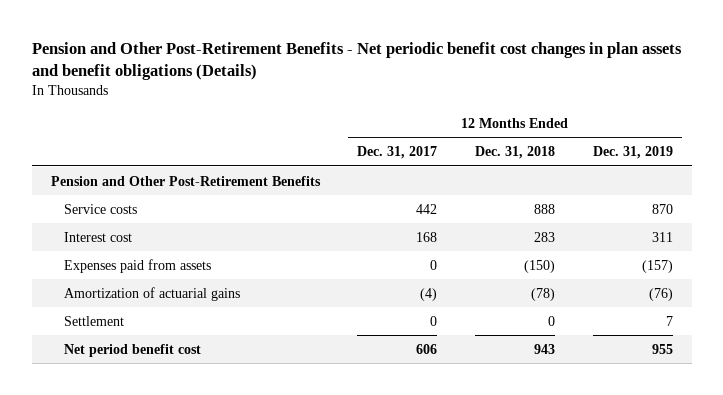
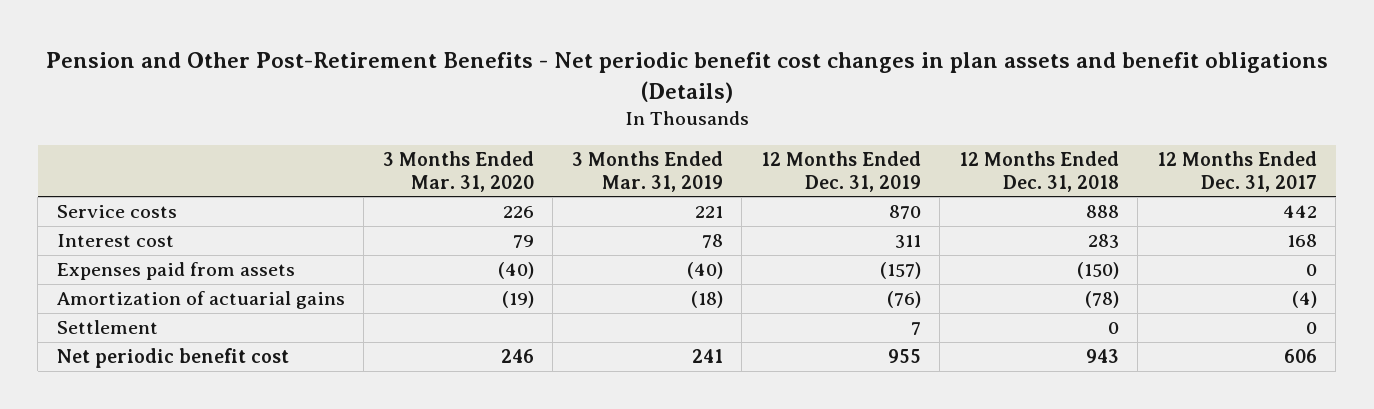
none -> [382,150,534,192] 3 Months Ended Mar. 31, 2020
none -> [571,150,723,192] 3 Months Ended Mar. 31, 2019
[50,175,321,186] Pension and Other Post-Retirement Benefits -> none
[63,343,201,357] Net period benefit cost -> [56,348,289,369] Net periodic benefit cost

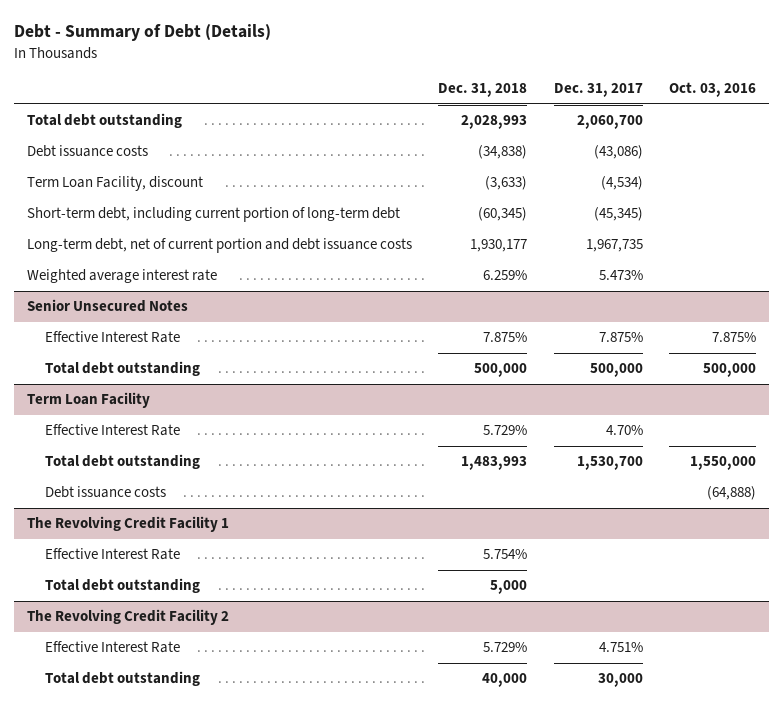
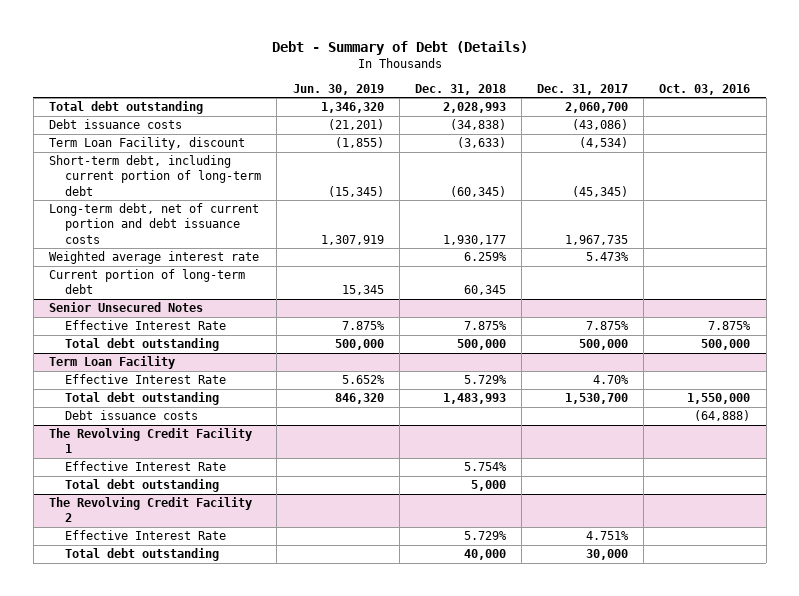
none -> [292,83,384,95] Jun. 30, 2019
none -> [48,269,245,295] Current portion of long-term debt

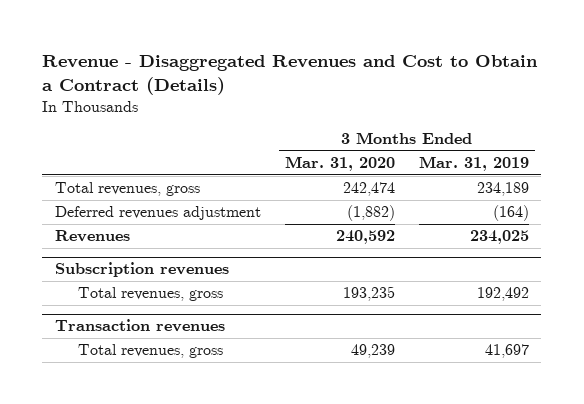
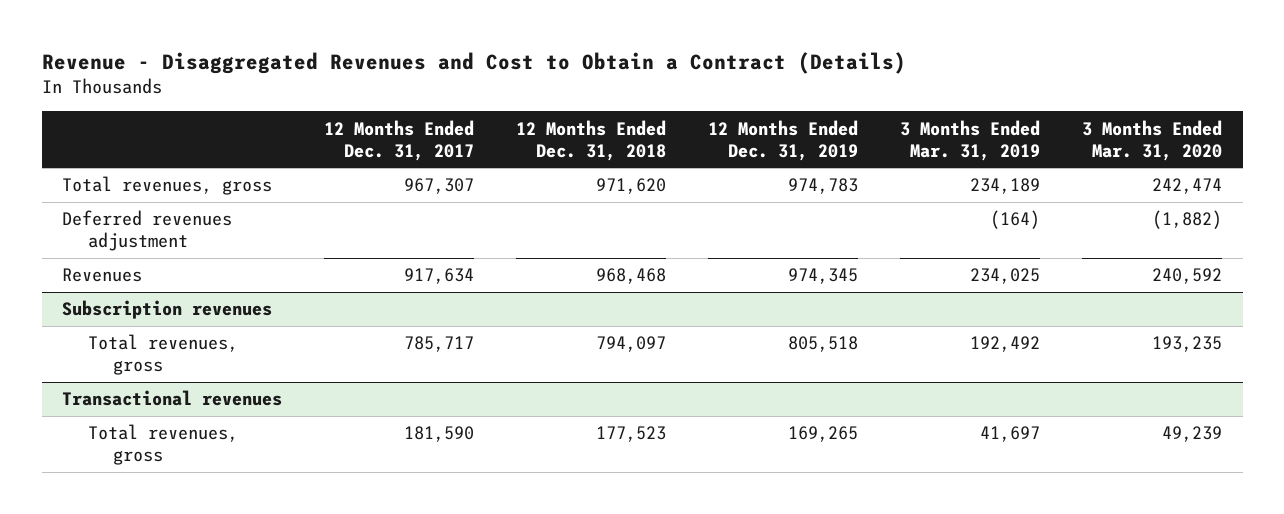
none -> [324,119,475,161] 12 Months Ended Dec. 31, 2017
none -> [516,119,667,161] 12 Months Ended Dec. 31, 2018
none -> [708,119,859,161] 12 Months Ended Dec. 31, 2019
[54,319,225,333] Transaction revenues -> [62,390,283,407] Transactional revenues

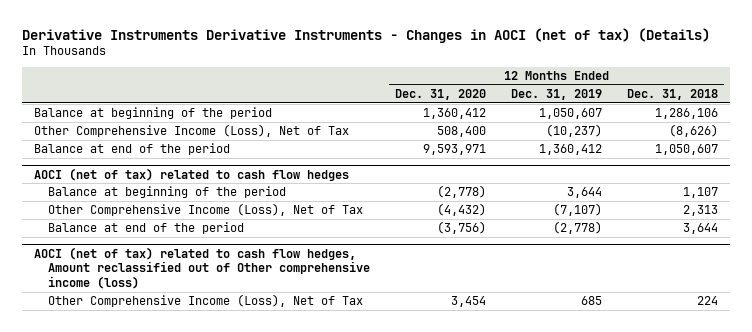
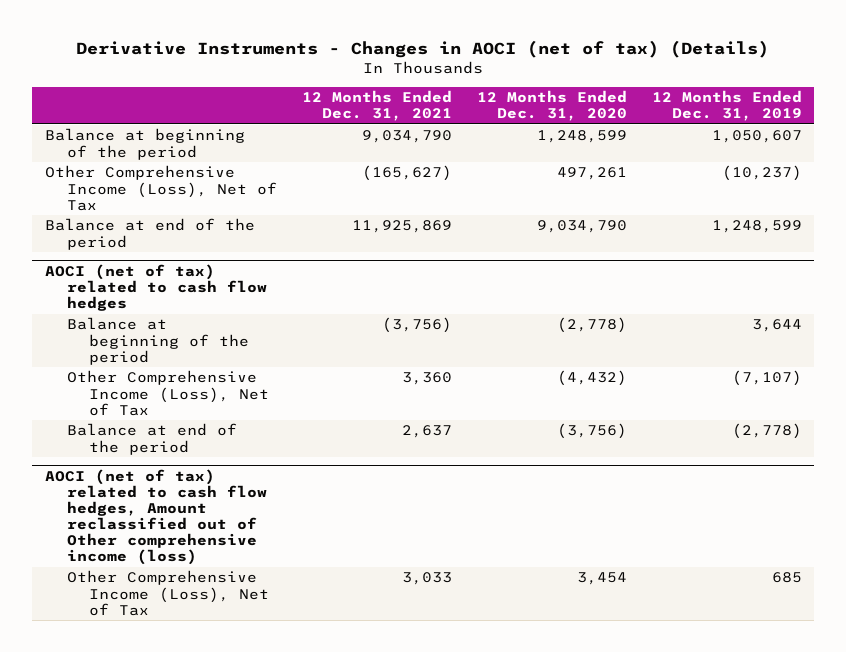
[21,27,710,43] Derivative Instruments Derivative Instruments - Changes in AOCI (net of tax) (Details) -> [76,39,770,58] Derivative Instruments - Changes in AOCI (net of tax) (Details)
[626,89,718,101] Dec. 31, 2018 -> none
none -> [301,89,452,122] 12 Months Ended Dec. 31, 2021
[423,108,487,120] 1,360,412 -> [536,130,627,144] 1,248,599
[437,126,487,138] 508,400 -> [556,167,627,181] 497,261
[423,144,487,156] 9,593,971 -> [536,220,627,234] 9,034,790
[539,144,603,156] 1,360,412 -> [711,220,802,234] 1,248,599

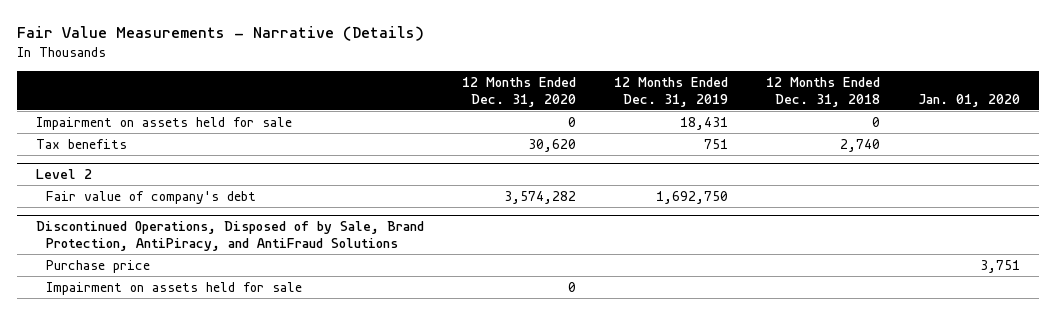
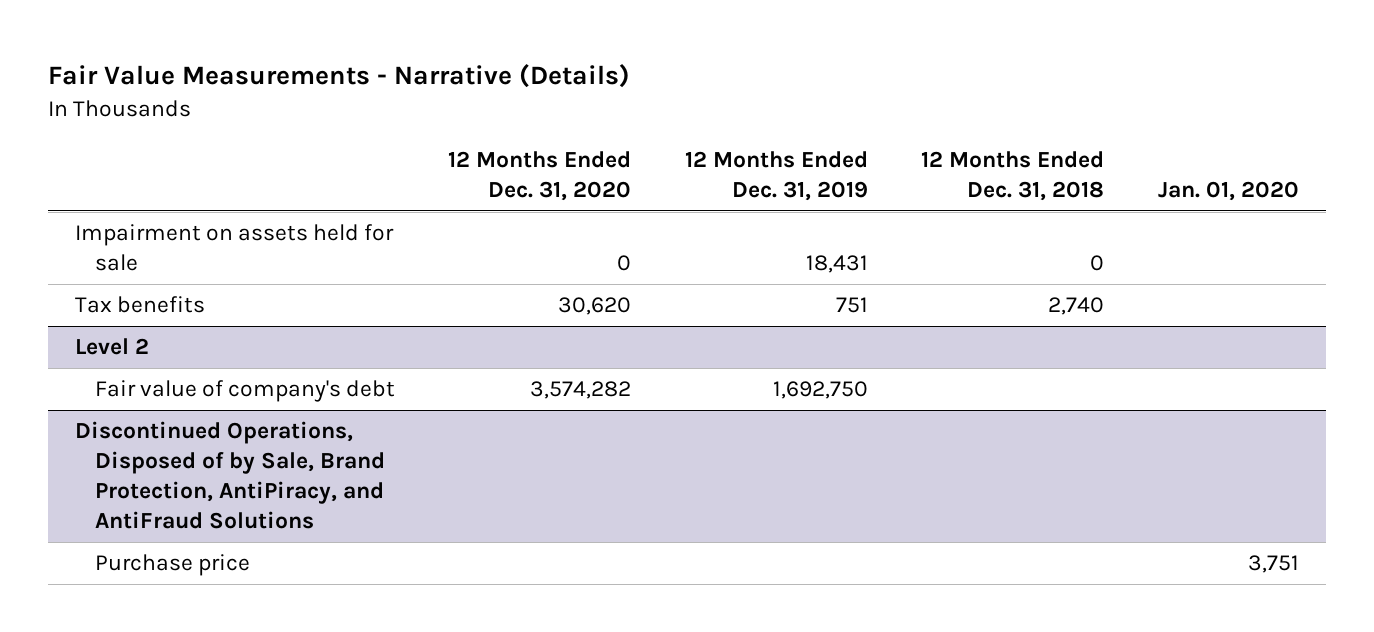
[46,281,303,295] Impairment on assets held for sale -> none

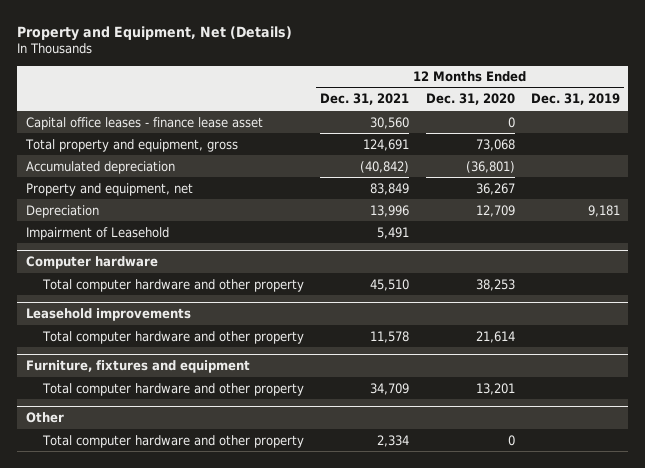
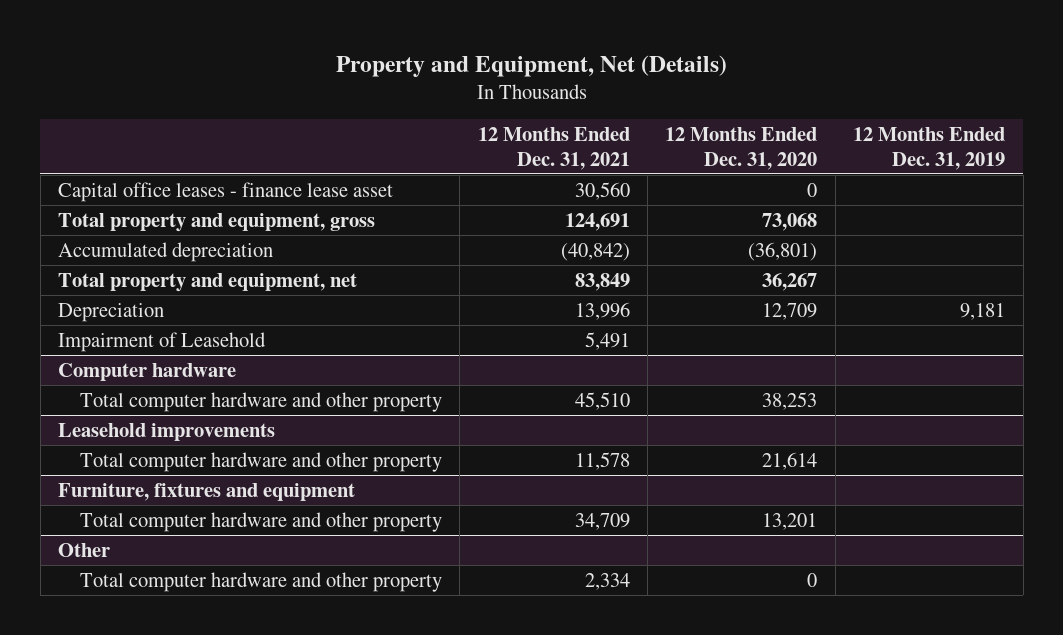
[25,182,193,196] Property and equipment, net -> [57,272,357,292] Total property and equipment, net

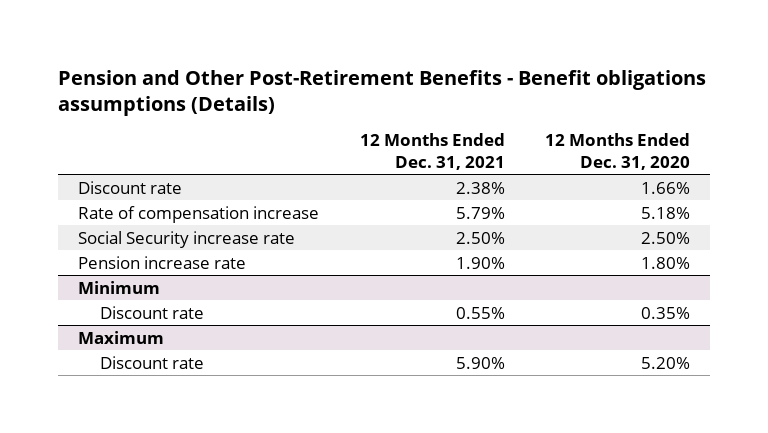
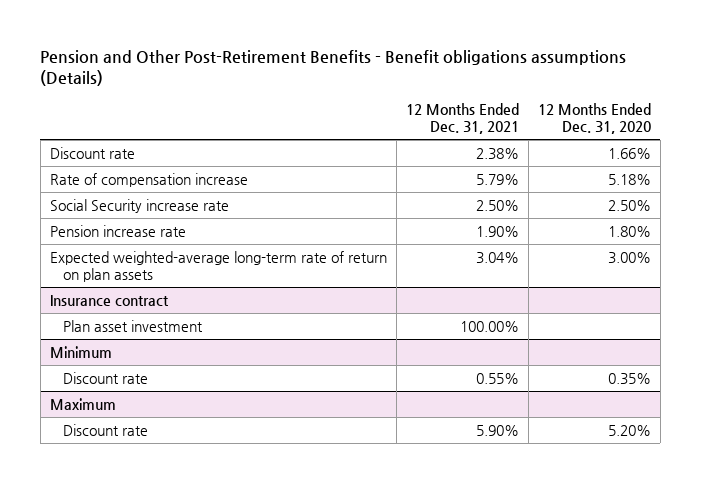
none -> [49,250,387,282] Expected weighted-average long-term rate of return on plan assets
none -> [49,294,169,306] Insurance contract
none -> [63,319,204,332] Plan asset investment

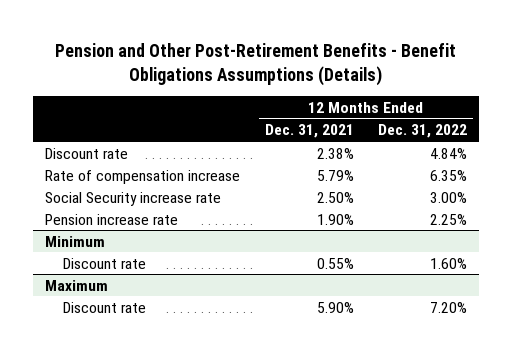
[40,49,627,86] Pension and Other Post-Retirement Benefits - Benefit obligations assumptions (Details) -> [55,43,457,86] Pension and Other Post-Retirement Benefits - Benefit Obligations Assumptions (Details)
[537,103,651,135] 12 Months Ended Dec. 31, 2020 -> none
none -> [377,124,467,139] Dec. 31, 2022
[49,250,387,282] Expected weighted-average long-term rate of return on plan assets -> none
[49,294,169,306] Insurance contract -> none
[63,319,204,332] Plan asset investment -> none

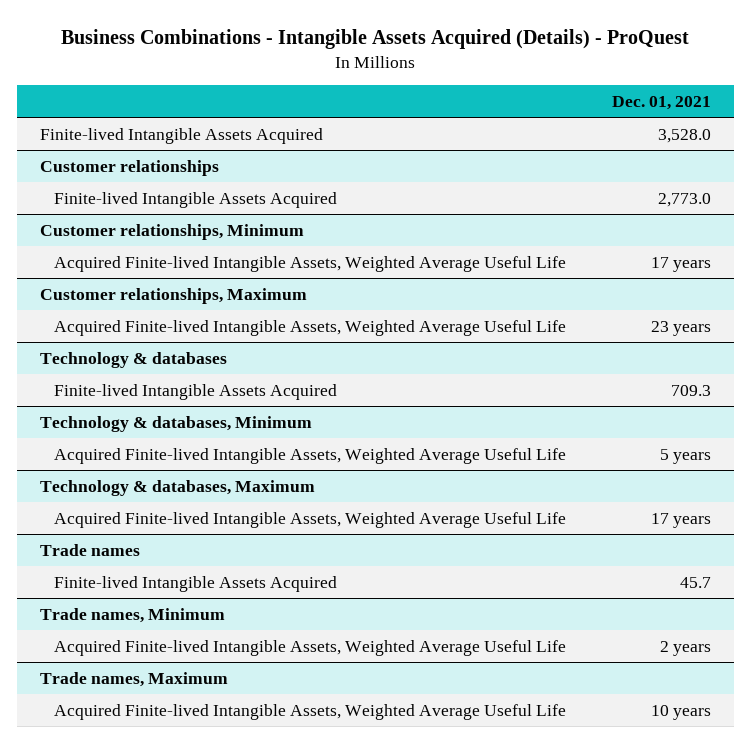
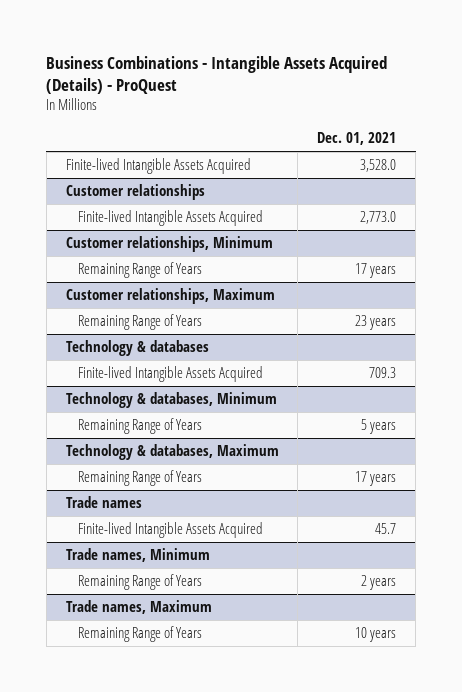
[54,255,567,272] Acquired Finite-lived Intangible Assets, Weighted Average Useful Life -> [78,262,203,279] Remaining Range of Years
[54,319,567,336] Acquired Finite-lived Intangible Assets, Weighted Average Useful Life -> [78,314,203,331] Remaining Range of Years
[54,447,567,464] Acquired Finite-lived Intangible Assets, Weighted Average Useful Life -> [78,418,203,435] Remaining Range of Years
[54,511,567,528] Acquired Finite-lived Intangible Assets, Weighted Average Useful Life -> [78,470,203,487] Remaining Range of Years
[54,639,567,656] Acquired Finite-lived Intangible Assets, Weighted Average Useful Life -> [78,574,203,591] Remaining Range of Years
[54,703,567,720] Acquired Finite-lived Intangible Assets, Weighted Average Useful Life -> [78,626,203,643] Remaining Range of Years

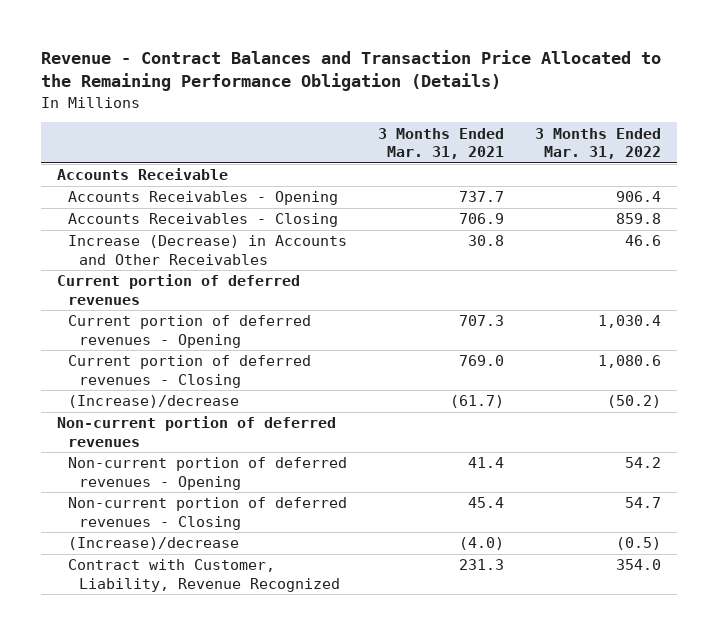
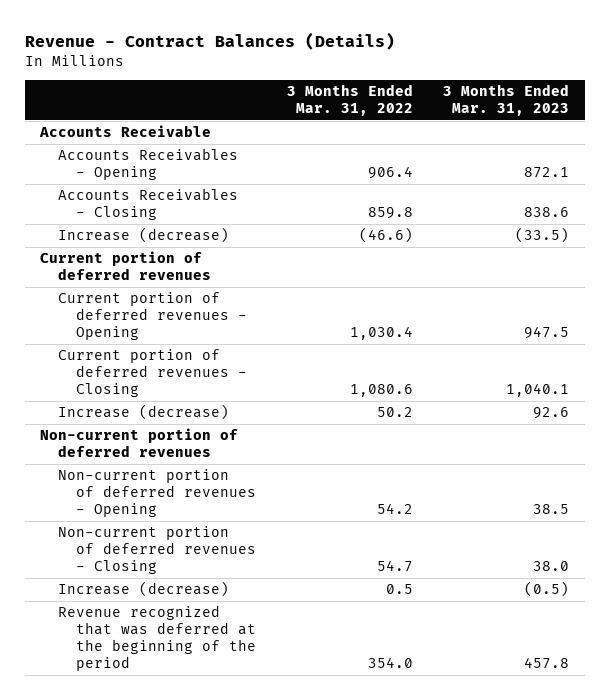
[41,50,662,92] Revenue - Contract Balances and Transaction Price Allocated to the Remaining Performance Obligation (Details) -> [25,31,396,50] Revenue - Contract Balances (Details)
[377,127,504,160] 3 Months Ended Mar. 31, 2021 -> none
none -> [443,84,570,117] 3 Months Ended Mar. 31, 2023
[67,235,347,265] Increase (Decrease) in Accounts and Other Receivables -> [58,227,230,244] Increase (decrease)
[625,235,662,247] 46.6 -> [358,227,413,244] (46.6)
[67,395,239,409] (Increase)/decrease -> [58,404,230,421] Increase (decrease)
[607,395,662,409] (50.2) -> [376,407,413,418] 50.2
[67,537,239,551] (Increase)/decrease -> [58,581,230,598] Increase (decrease)
[616,537,662,551] (0.5) -> [385,584,413,595] 0.5
[67,559,340,592] Contract with Customer, Liability, Revenue Recognized -> [58,605,256,672] Revenue recognized that was deferred at the beginning of the period

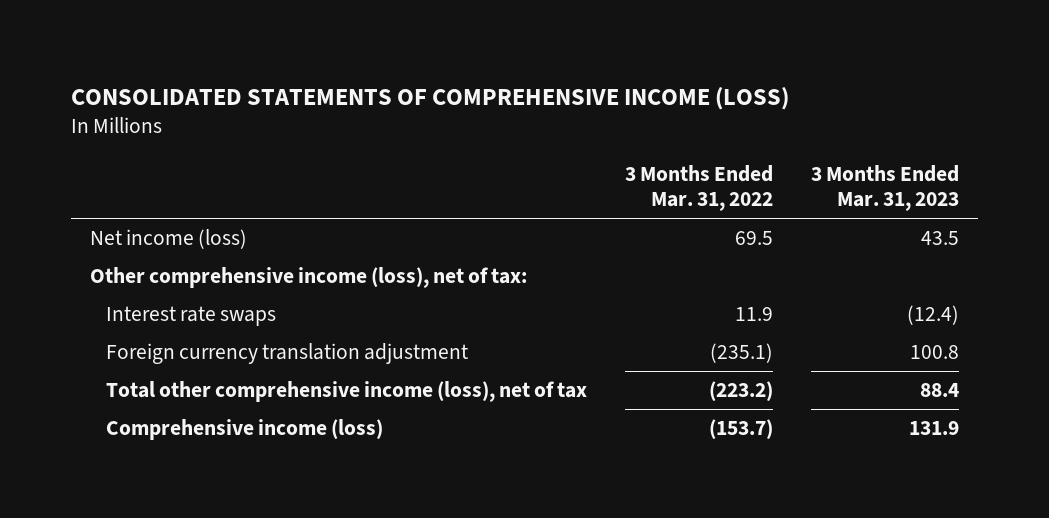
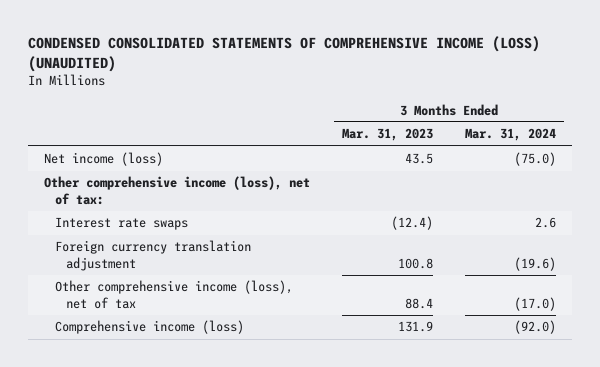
[71,86,790,110] CONSOLIDATED STATEMENTS OF COMPREHENSIVE INCOME (LOSS) -> [28,36,541,73] CONDENSED CONSOLIDATED STATEMENTS OF COMPREHENSIVE INCOME (LOSS) (UNAUDITED)
[625,164,774,212] 3 Months Ended Mar. 31, 2022 -> none
none -> [465,128,557,142] Mar. 31, 2024
[106,381,588,403] Total other comprehensive income (loss), net of tax -> [55,280,294,309] Other comprehensive income (loss), net of tax

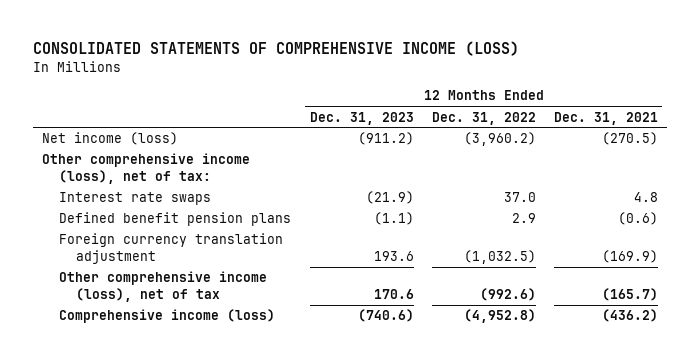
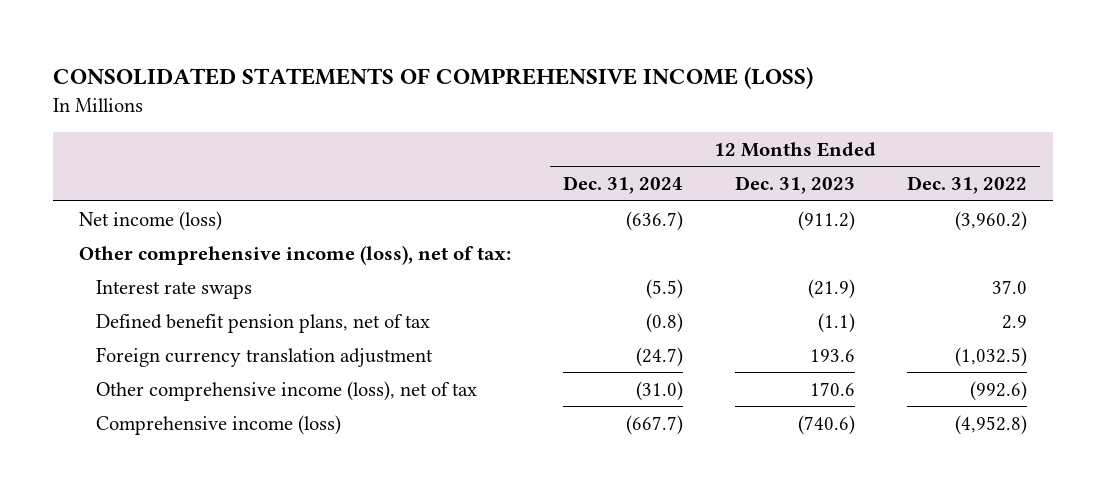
[553,111,658,125] Dec. 31, 2021 -> none
none -> [563,176,684,195] Dec. 31, 2024
[59,212,292,227] Defined benefit pension plans -> [96,313,431,333] Defined benefit pension plans, net of tax

